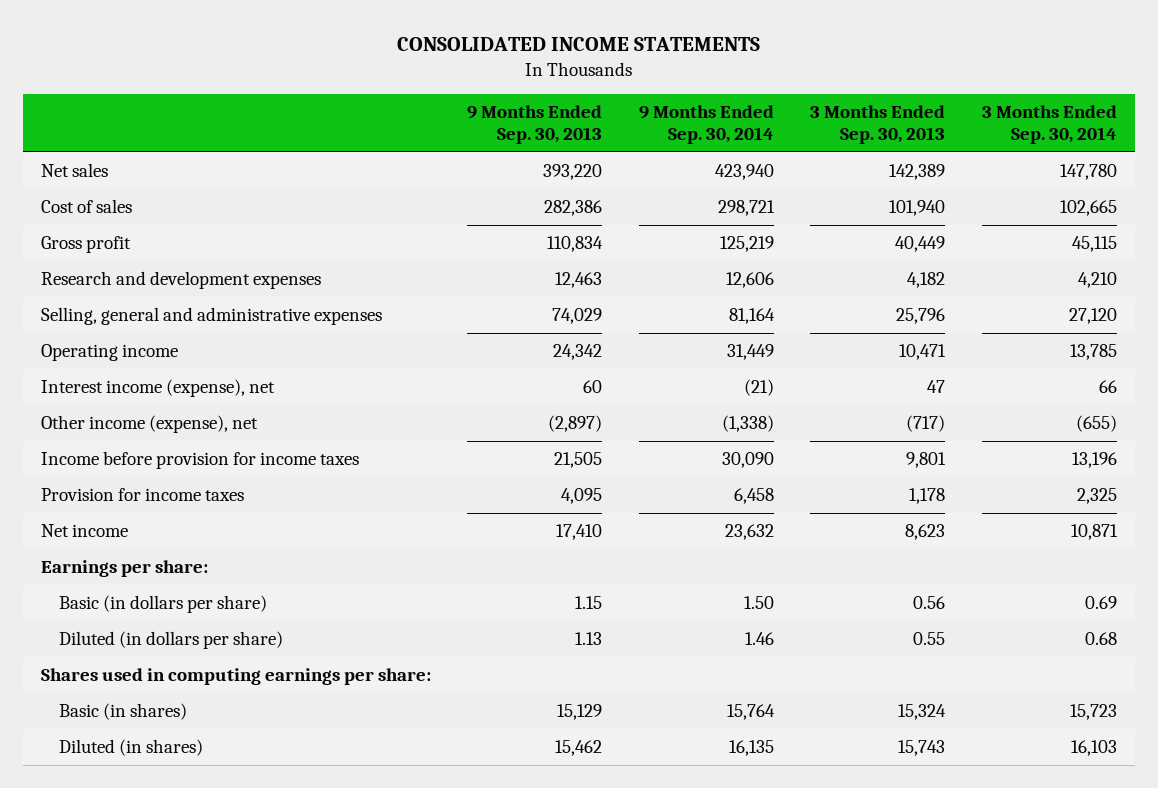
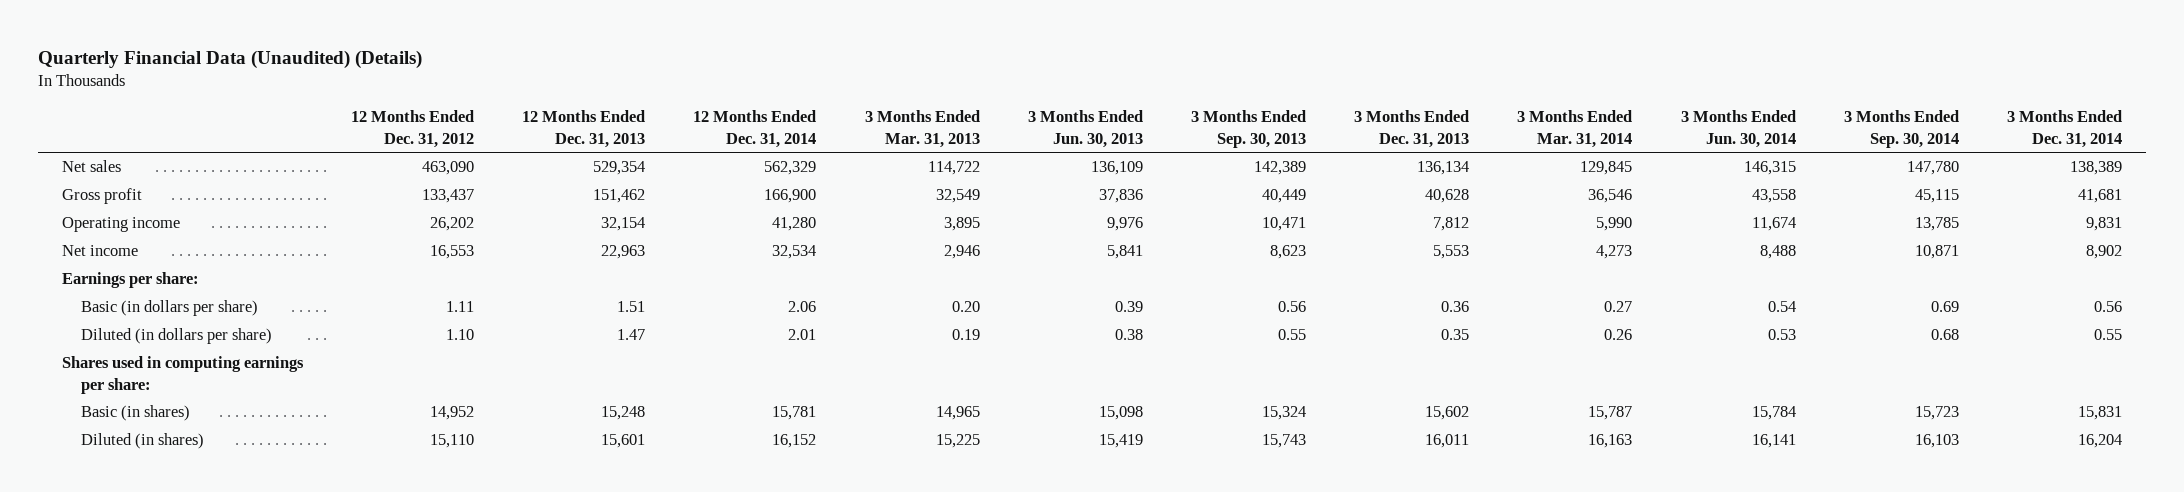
[396,37,760,52] CONSOLIDATED INCOME STATEMENTS -> [37,49,422,69] Quarterly Financial Data (Unaudited) (Details)
[467,105,603,145] 9 Months Ended Sep. 30, 2013 -> none
[638,105,774,145] 9 Months Ended Sep. 30, 2014 -> none
none -> [350,110,474,148] 12 Months Ended Dec. 31, 2012
none -> [522,110,646,148] 12 Months Ended Dec. 31, 2013
none -> [693,110,817,148] 12 Months Ended Dec. 31, 2014
none -> [864,110,980,148] 3 Months Ended Mar. 31, 2013
none -> [1027,110,1143,148] 3 Months Ended Jun. 30, 2013
none -> [1354,110,1470,148] 3 Months Ended Dec. 31, 2013
none -> [1517,110,1633,148] 3 Months Ended Mar. 31, 2014
none -> [1680,110,1796,148] 3 Months Ended Jun. 30, 2014
none -> [2006,110,2122,148] 3 Months Ended Dec. 31, 2014
[40,199,132,214] Cost of sales -> none
[40,271,321,290] Research and development expenses -> none
[40,307,382,326] Selling, general and administrative expenses -> none
[40,379,275,398] Interest income (expense), net -> none
[40,415,258,434] Other income (expense), net -> none
[40,451,359,470] Income before provision for income taxes -> none
[40,488,244,502] Provision for income taxes -> none

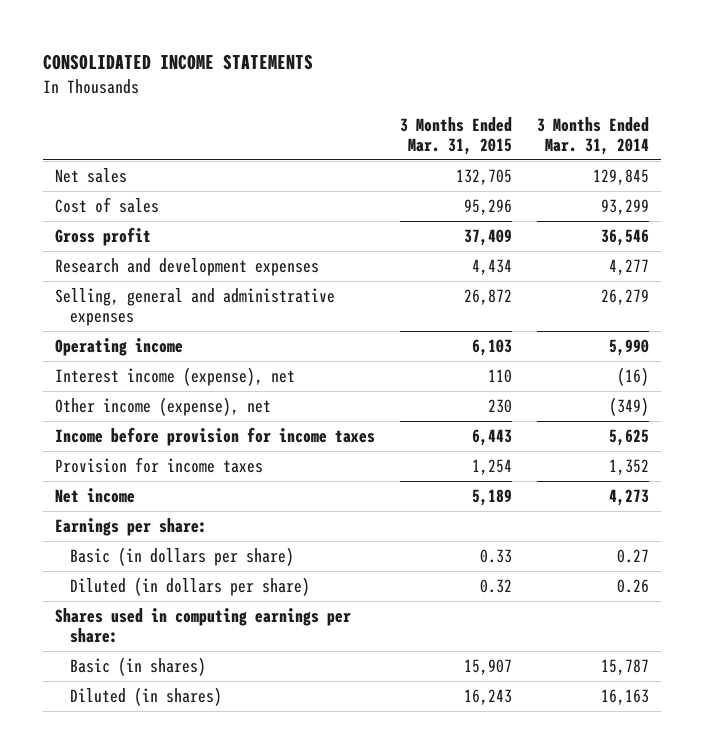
[37,49,422,69] Quarterly Financial Data (Unaudited) (Details) -> [42,54,313,71] CONSOLIDATED INCOME STATEMENTS
[350,110,474,148] 12 Months Ended Dec. 31, 2012 -> none
[522,110,646,148] 12 Months Ended Dec. 31, 2013 -> none
[693,110,817,148] 12 Months Ended Dec. 31, 2014 -> none
[864,110,980,148] 3 Months Ended Mar. 31, 2013 -> none
[1027,110,1143,148] 3 Months Ended Jun. 30, 2013 -> none
[1190,110,1306,148] 3 Months Ended Sep. 30, 2013 -> none
[1354,110,1470,148] 3 Months Ended Dec. 31, 2013 -> none
[1680,110,1796,148] 3 Months Ended Jun. 30, 2014 -> none
[1843,110,1959,148] 3 Months Ended Sep. 30, 2014 -> none
[2006,110,2122,148] 3 Months Ended Dec. 31, 2014 -> none
none -> [399,116,512,155] 3 Months Ended Mar. 31, 2015
none -> [54,196,159,213] Cost of sales
none -> [54,257,319,276] Research and development expenses
none -> [54,287,335,326] Selling, general and administrative expenses
none -> [54,366,295,386] Interest income (expense), net
none -> [54,396,271,416] Other income (expense), net
none -> [54,426,375,446] Income before provision for income taxes
none -> [54,456,263,473] Provision for income taxes

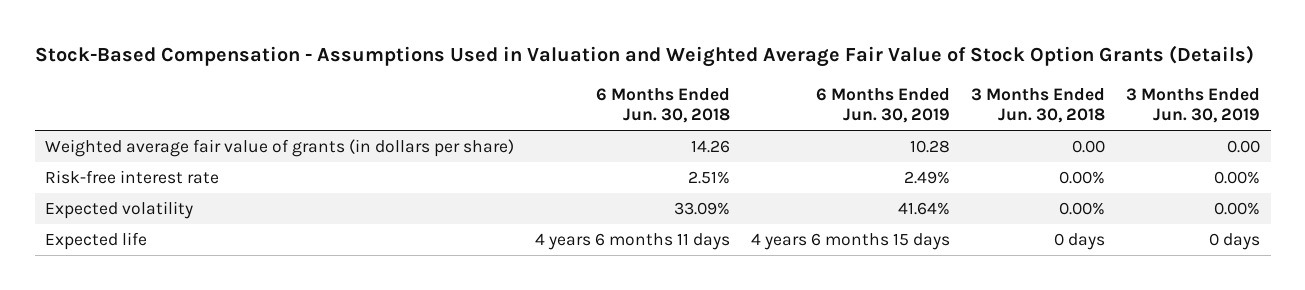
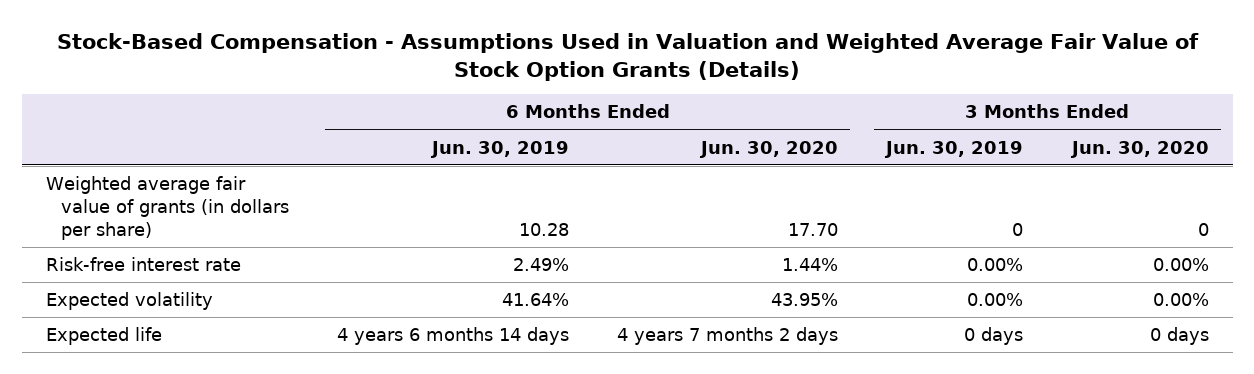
[596,87,731,124] 6 Months Ended Jun. 30, 2018 -> none
[971,87,1106,124] 3 Months Ended Jun. 30, 2018 -> none
none -> [699,140,839,158] Jun. 30, 2020
none -> [1069,140,1209,158] Jun. 30, 2020
[1227,139,1261,153] 0.00 -> [1012,223,1024,237] 0
[751,232,951,250] 4 years 6 months 15 days -> [337,327,570,346] 4 years 6 months 14 days

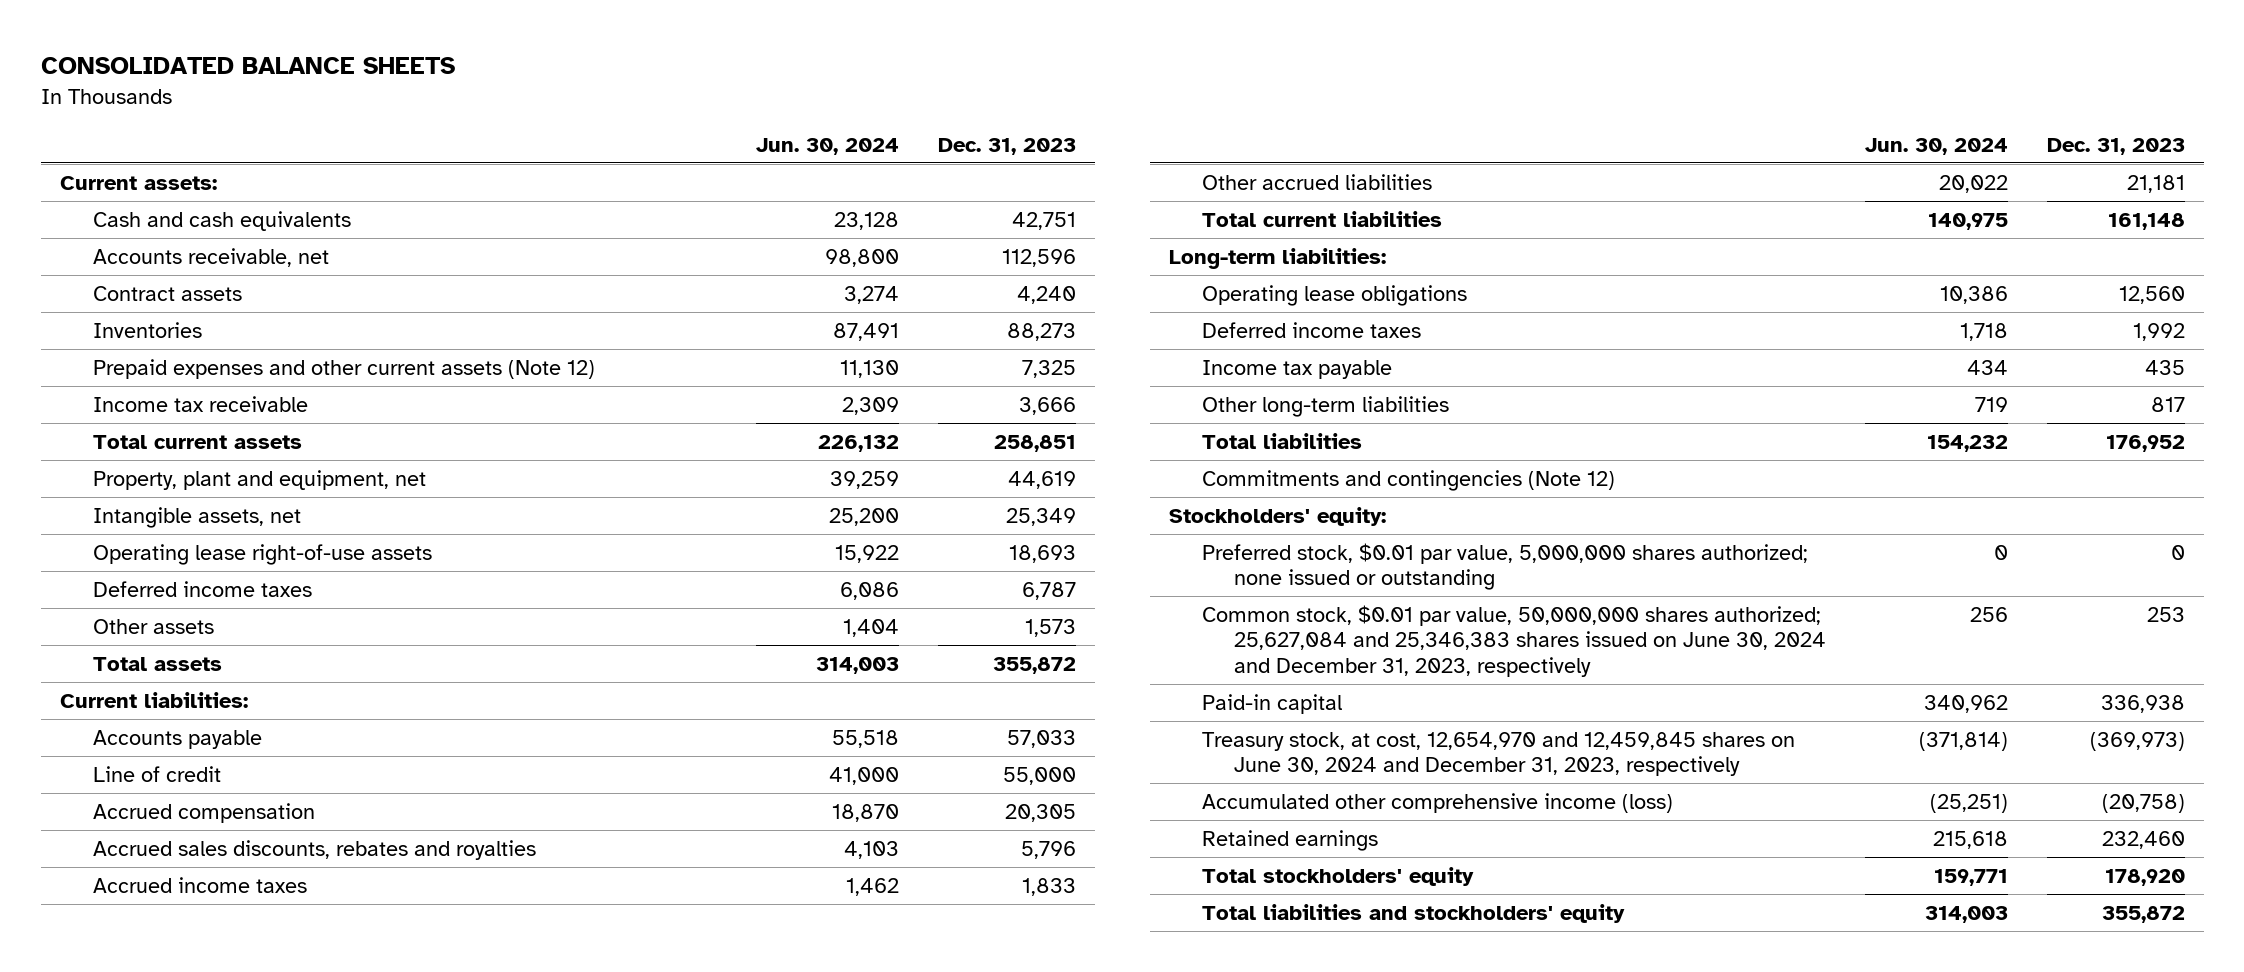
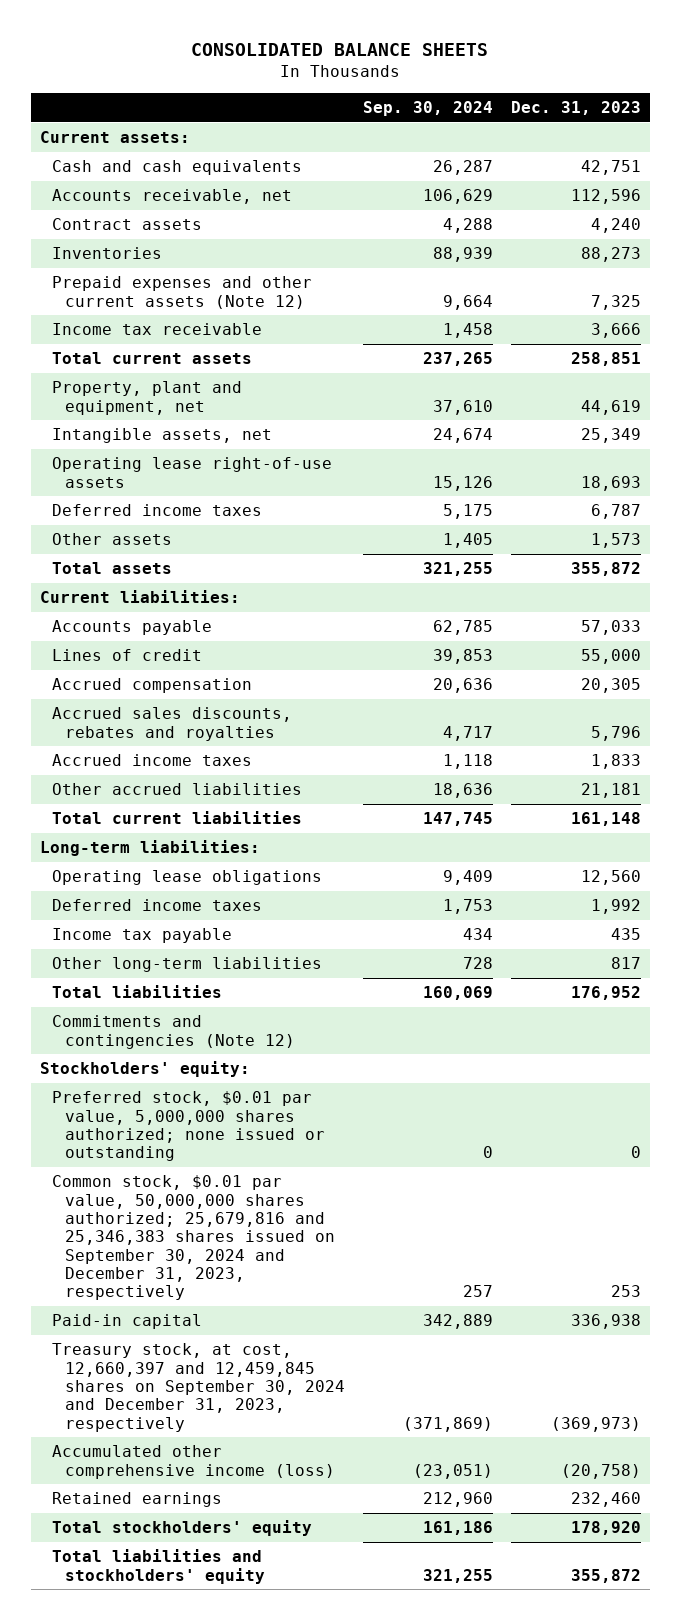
[755,137,899,155] Jun. 30, 2024 -> none
none -> [362,101,493,117] Sep. 30, 2024
[92,765,221,782] Line of credit -> [52,649,203,662] Lines of credit
[1201,604,1827,677] Common stock, $0.01 par value, 50,000,000 shares authorized; 25,627,084 and 25,346,383 shares issued on June 30, 2024 and December 31, 2023, respectively -> [52,1175,335,1301] Common stock, $0.01 par value, 50,000,000 shares authorized; 25,679,816 and 25,346,383 shares issued on September 30, 2024 and December 31, 2023, respectively
[1201,731,1795,777] Treasury stock, at cost, 12,654,970 and 12,459,845 shares on June 30, 2024 and December 31, 2023, respectively -> [52,1343,345,1432] Treasury stock, at cost, 12,660,397 and 12,459,845 shares on September 30, 2024 and December 31, 2023, respectively

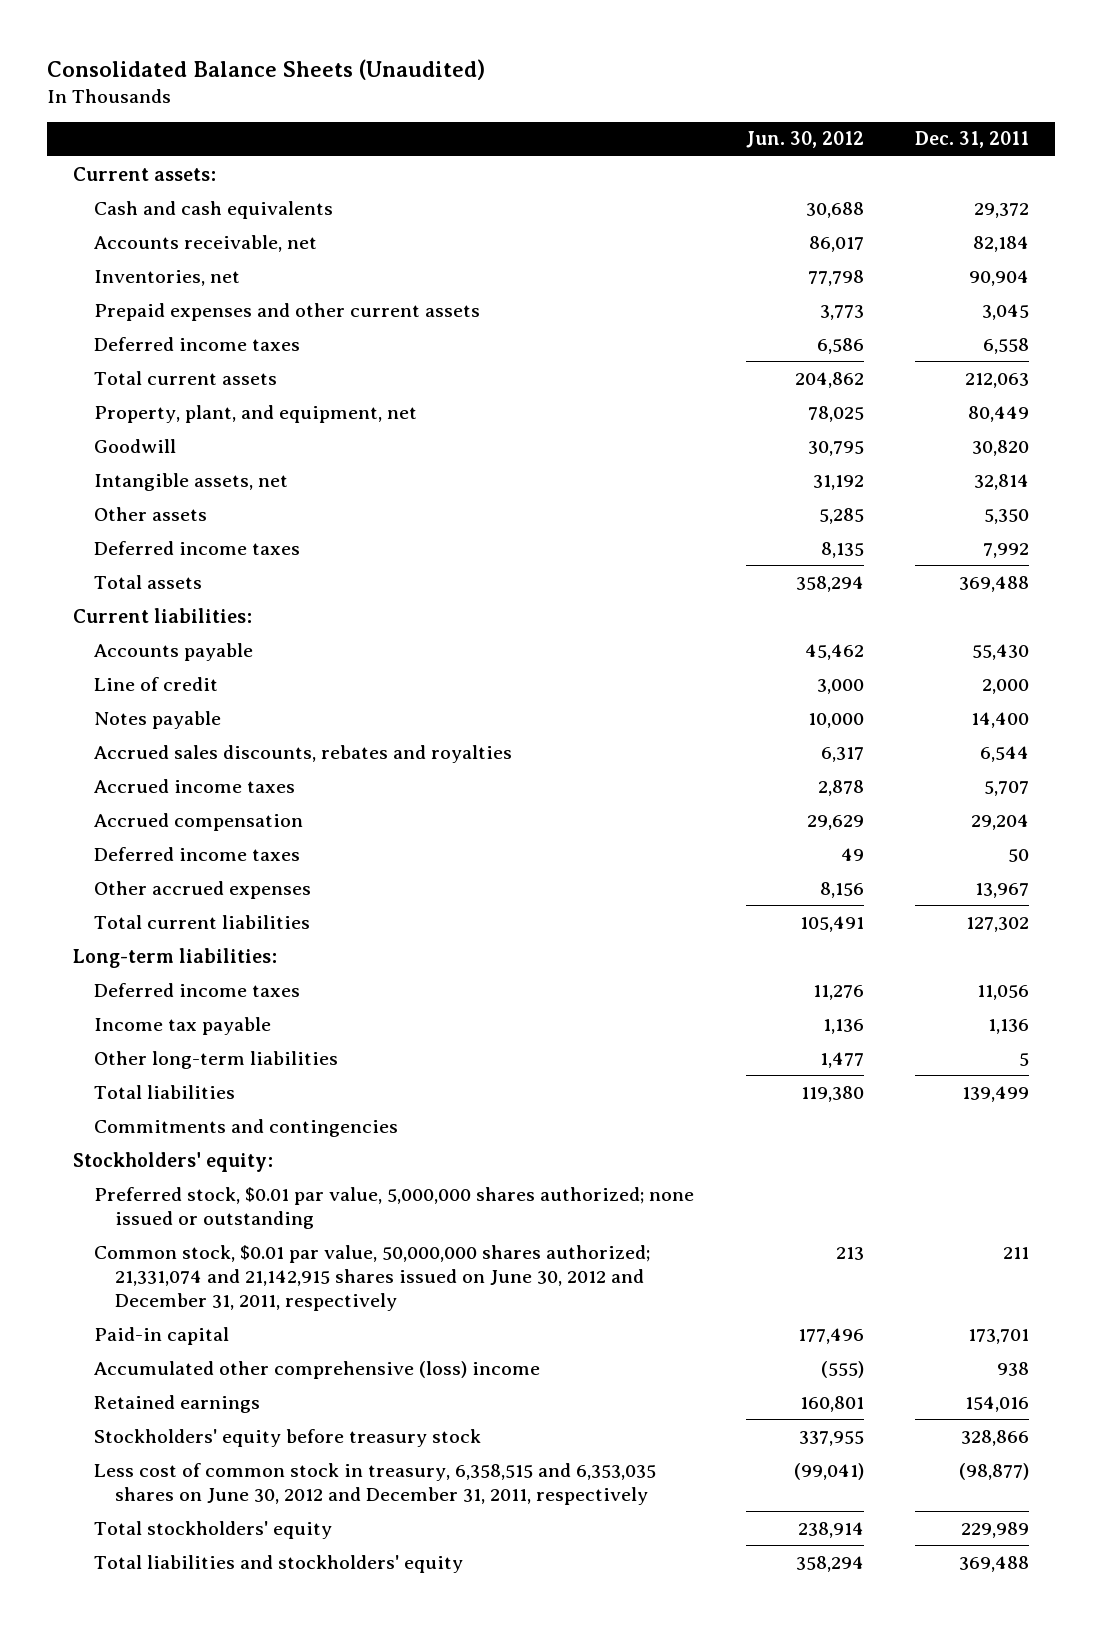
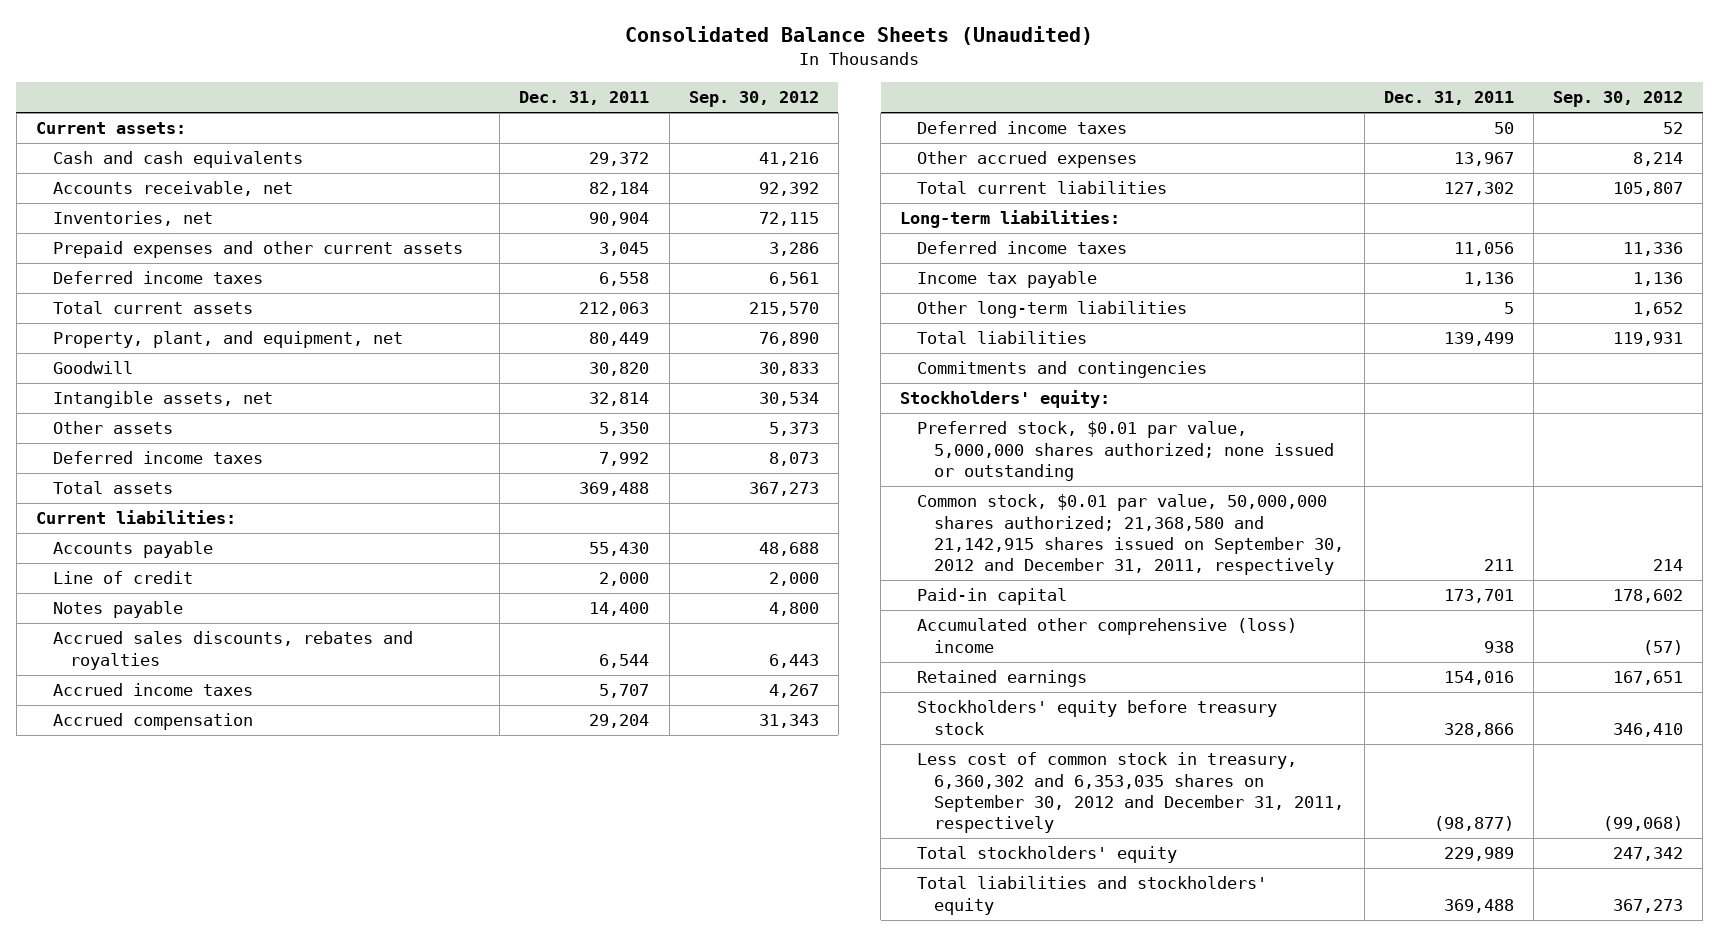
[745,131,864,149] Jun. 30, 2012 -> none
none -> [688,91,819,108] Sep. 30, 2012
[93,1244,650,1311] Common stock, $0.01 par value, 50,000,000 shares authorized; 21,331,074 and 21,142,915 shares issued on June 30, 2012 and December 31, 2011, respectively -> [917,494,1345,576] Common stock, $0.01 par value, 50,000,000 shares authorized; 21,368,580 and 21,142,915 shares issued on September 30, 2012 and December 31, 2011, respectively
[93,1462,656,1505] Less cost of common stock in treasury, 6,358,515 and 6,353,035 shares on June 30, 2012 and December 31, 2011, respectively -> [917,752,1345,834] Less cost of common stock in treasury, 6,360,302 and 6,353,035 shares on September 30, 2012 and December 31, 2011, respectively

